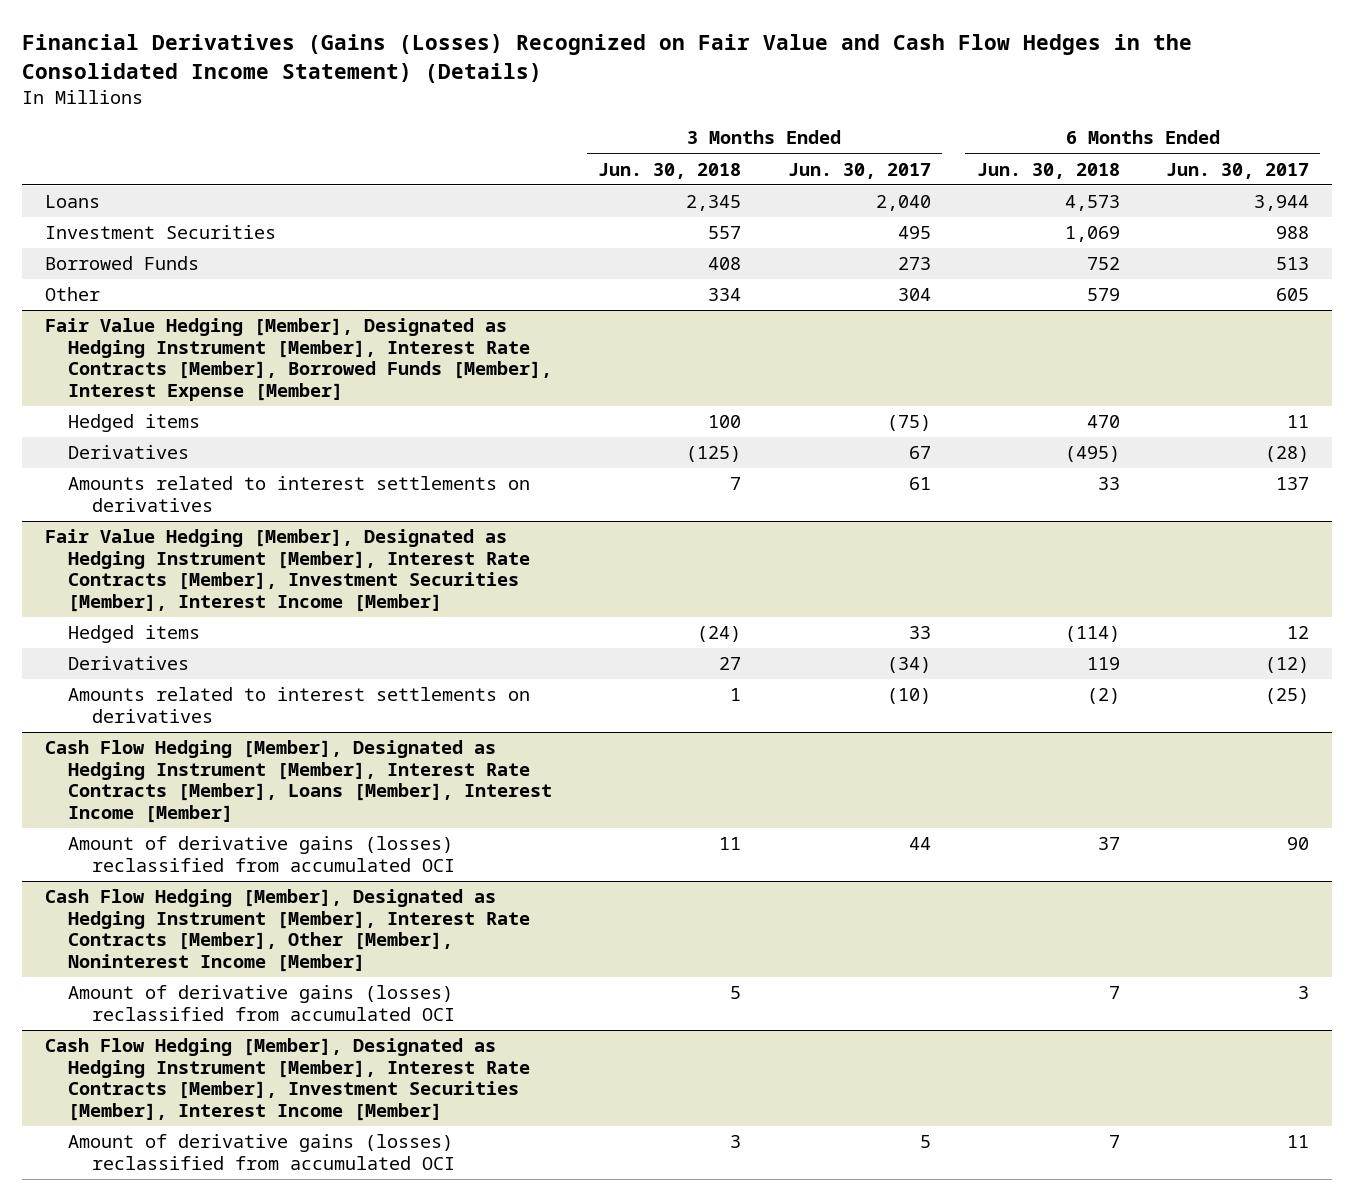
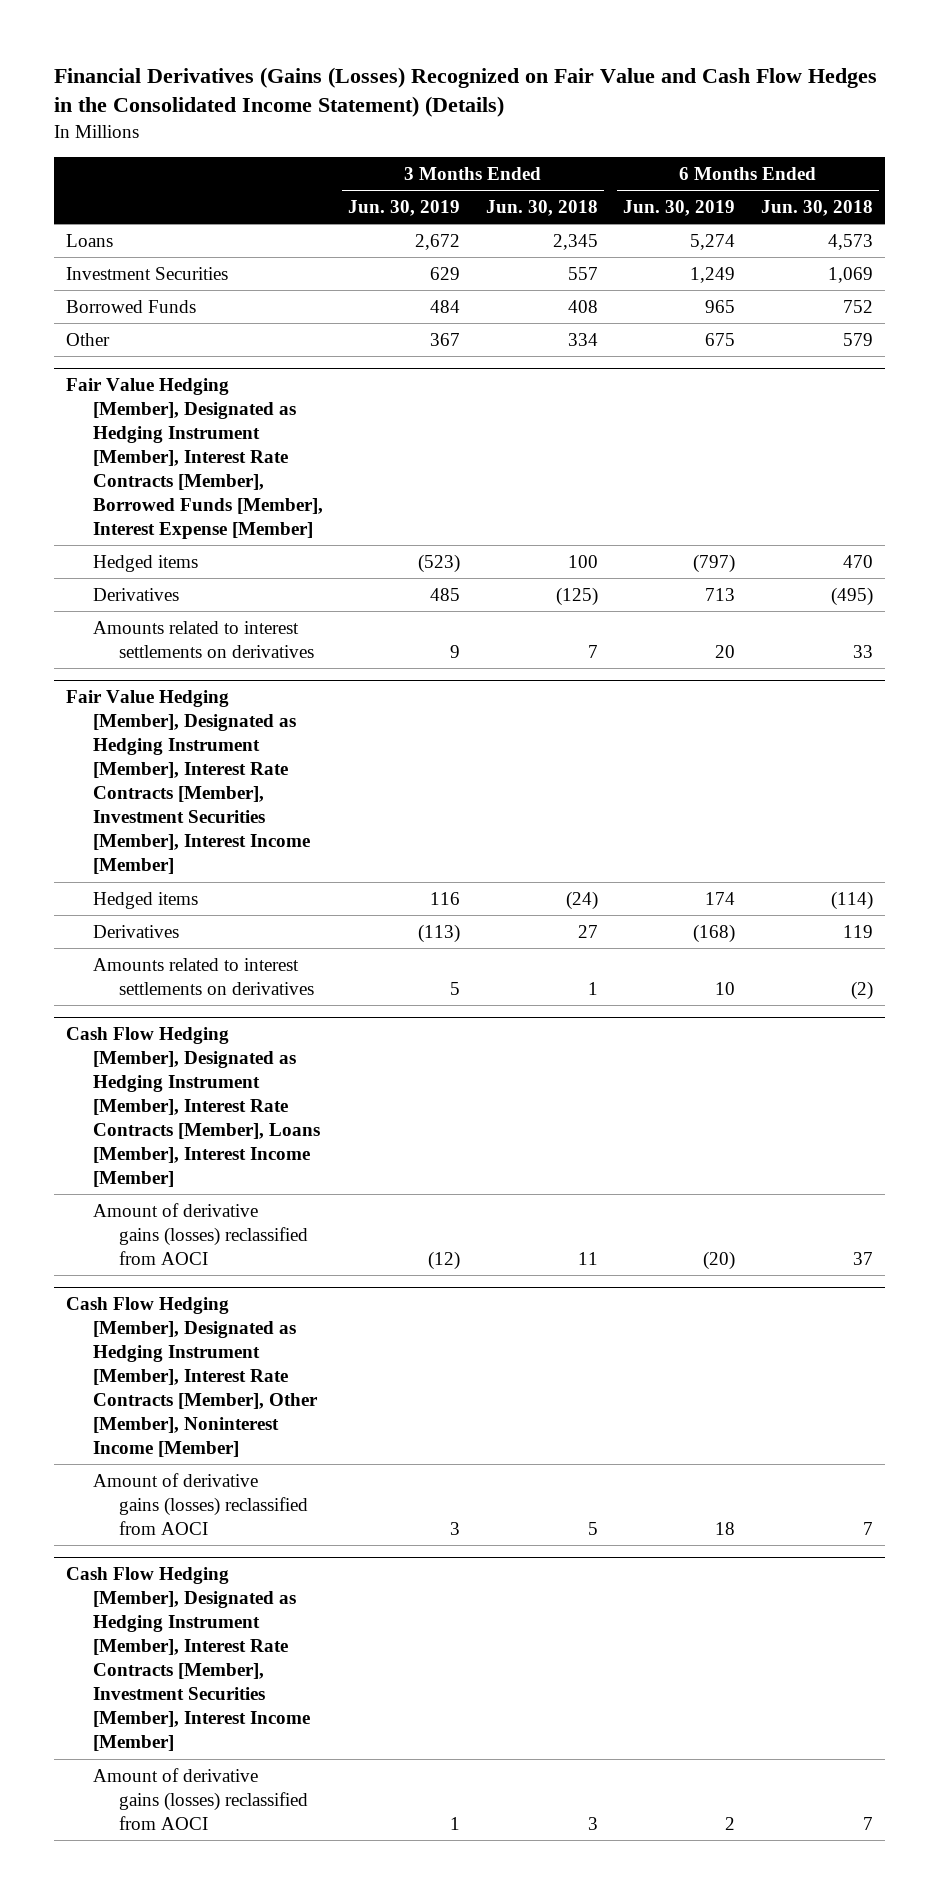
[787,162,931,179] Jun. 30, 2017 -> none
[1165,162,1309,179] Jun. 30, 2017 -> none
none -> [348,199,461,216] Jun. 30, 2019
none -> [623,199,736,216] Jun. 30, 2019
[68,836,455,872] Amount of derivative gains (losses) reclassified from accumulated OCI -> [92,1202,309,1265] Amount of derivative gains (losses) reclassified from AOCI
[68,985,455,1021] Amount of derivative gains (losses) reclassified from accumulated OCI -> [92,1472,309,1535] Amount of derivative gains (losses) reclassified from AOCI
[68,1134,455,1170] Amount of derivative gains (losses) reclassified from accumulated OCI -> [92,1767,309,1830] Amount of derivative gains (losses) reclassified from AOCI

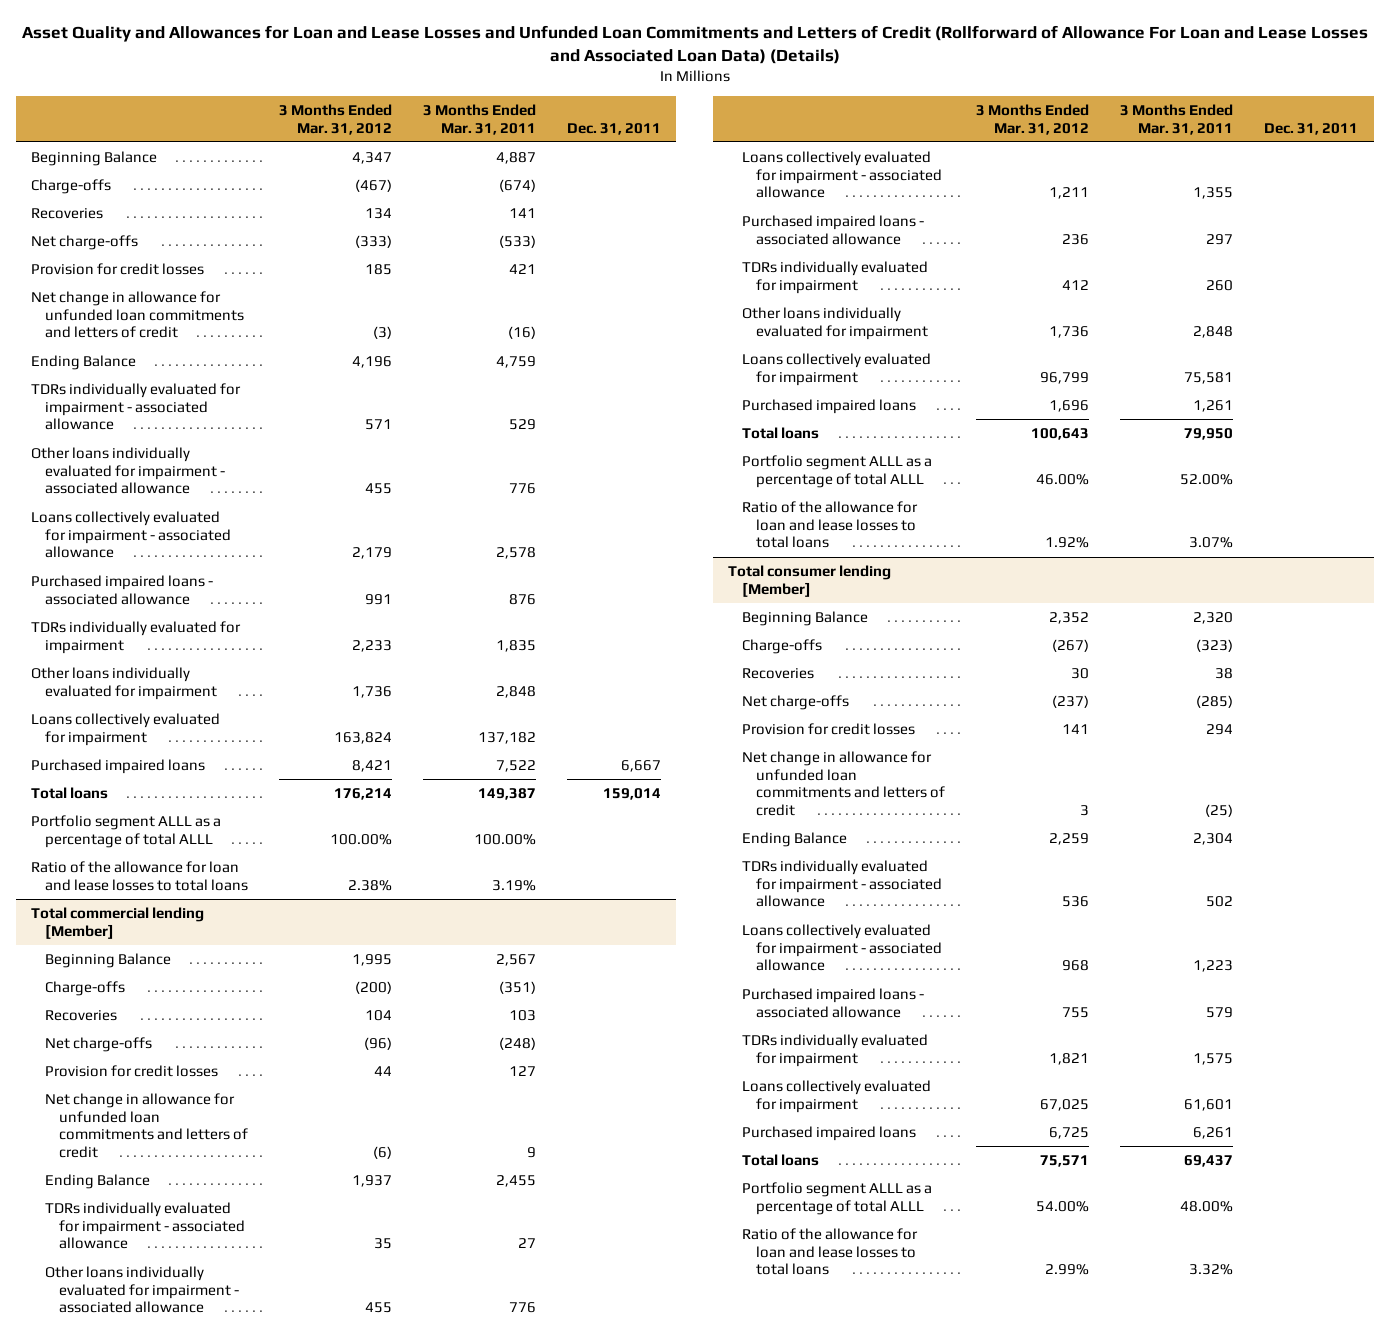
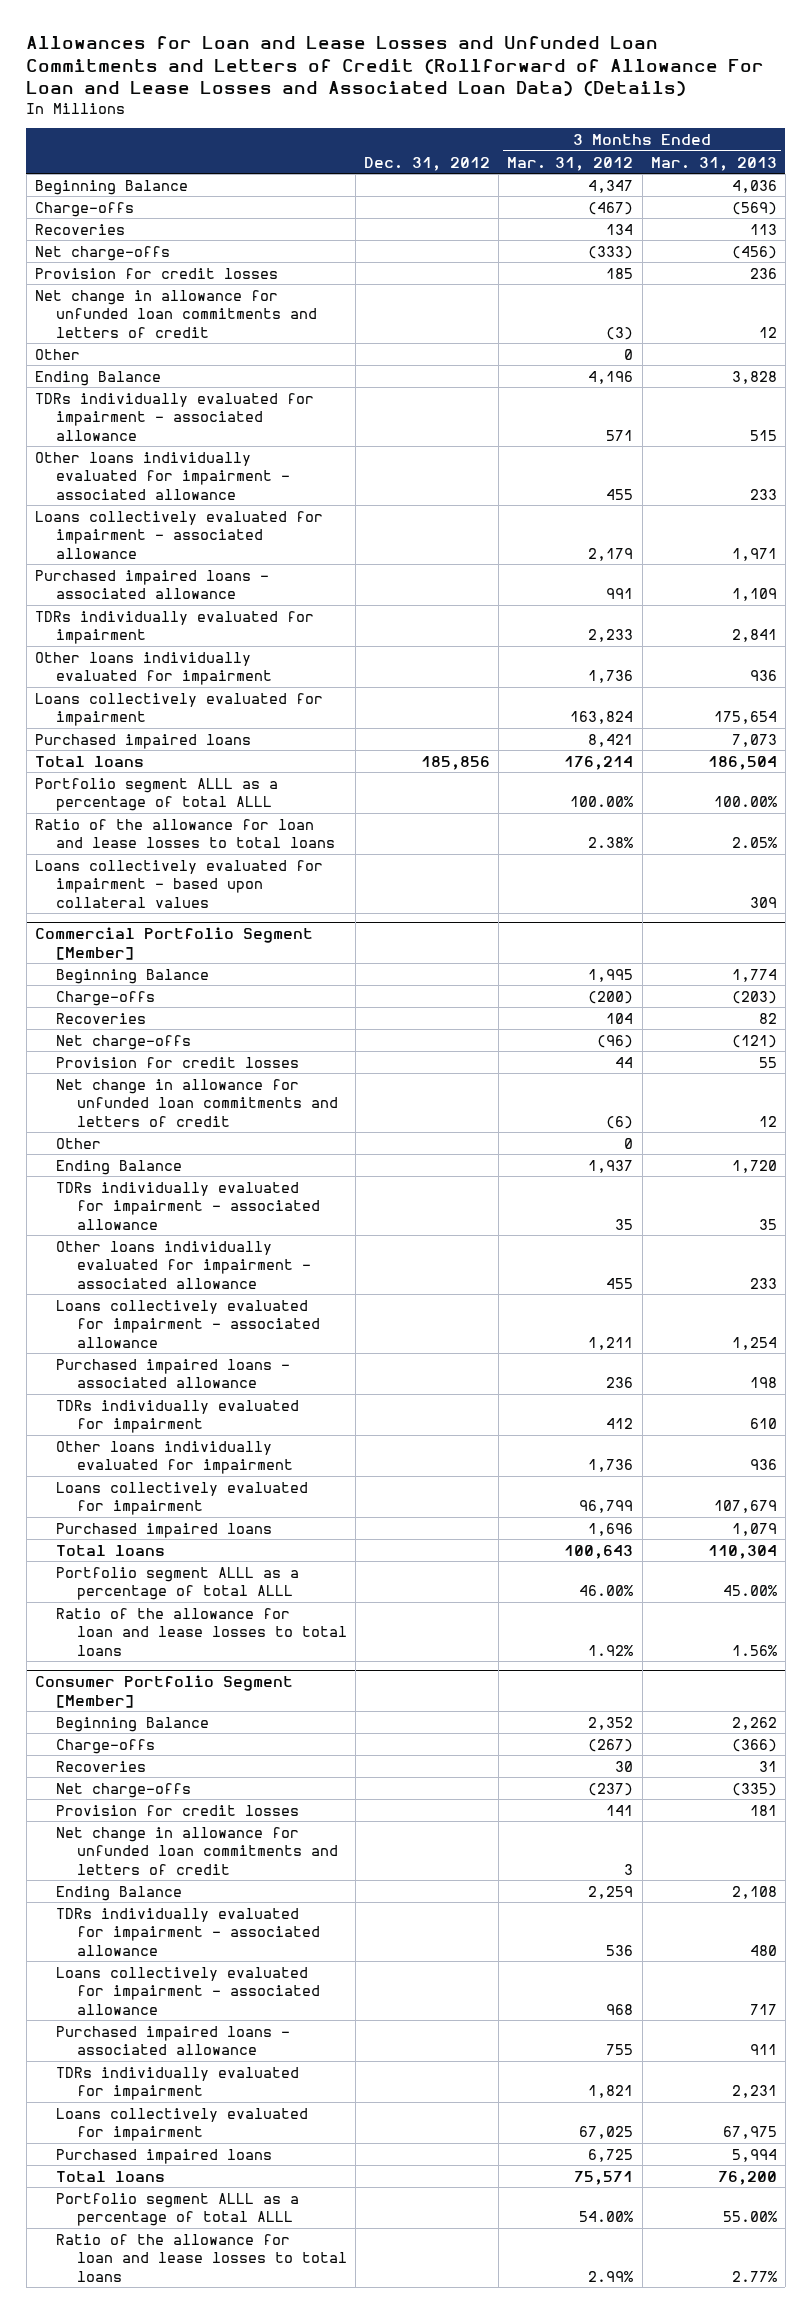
[21,25,1368,65] Asset Quality and Allowances for Loan and Lease Losses and Unfunded Loan Commitments and Letters of Credit (Rollforward of Allowance For Loan and Lease Losses and Associated Loan Data) (Details) -> [26,35,765,97] Allowances for Loan and Lease Losses and Unfunded Loan Commitments and Letters of Credit (Rollforward of Allowance For Loan and Lease Losses and Associated Loan Data) (Details)
[422,103,536,135] 3 Months Ended Mar. 31, 2011 -> none
[566,122,661,135] Dec. 31, 2011 -> none
none -> [364,156,491,171] Dec. 31, 2012
none -> [650,156,777,171] Mar. 31, 2013
none -> [34,348,80,360] Other
[30,906,204,939] Total commercial lending [Member] -> none
none -> [34,859,323,908] Loans collectively evaluated for impairment - based upon collateral values
none -> [34,927,313,960] Commercial Portfolio Segment [Member]
none -> [56,1137,102,1149] Other
[728,564,892,597] Total consumer lending [Member] -> none
none -> [34,1675,293,1708] Consumer Portfolio Segment [Member]

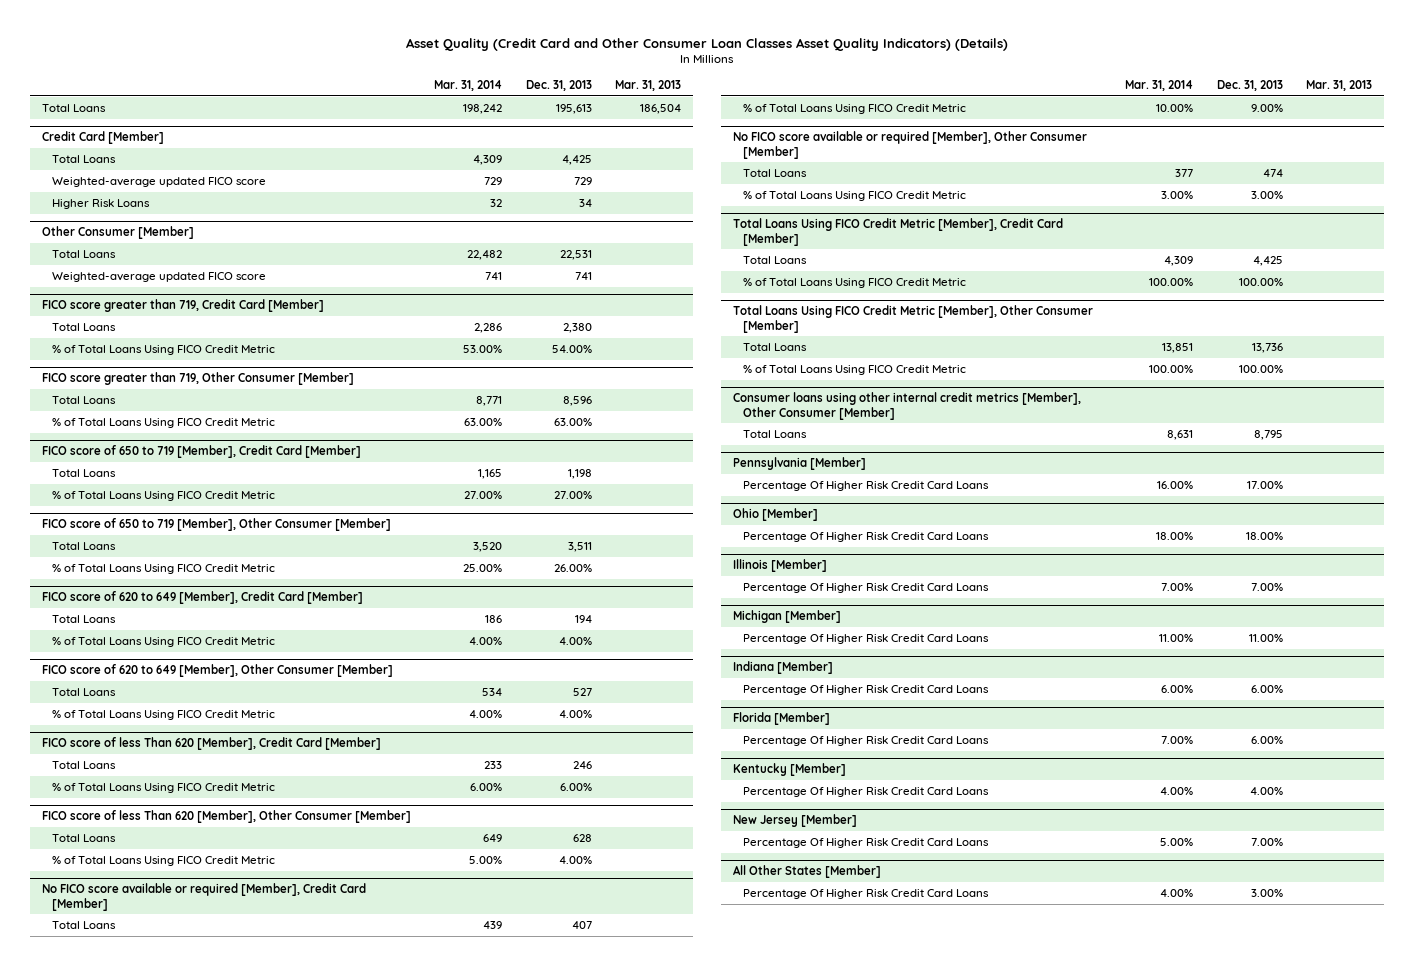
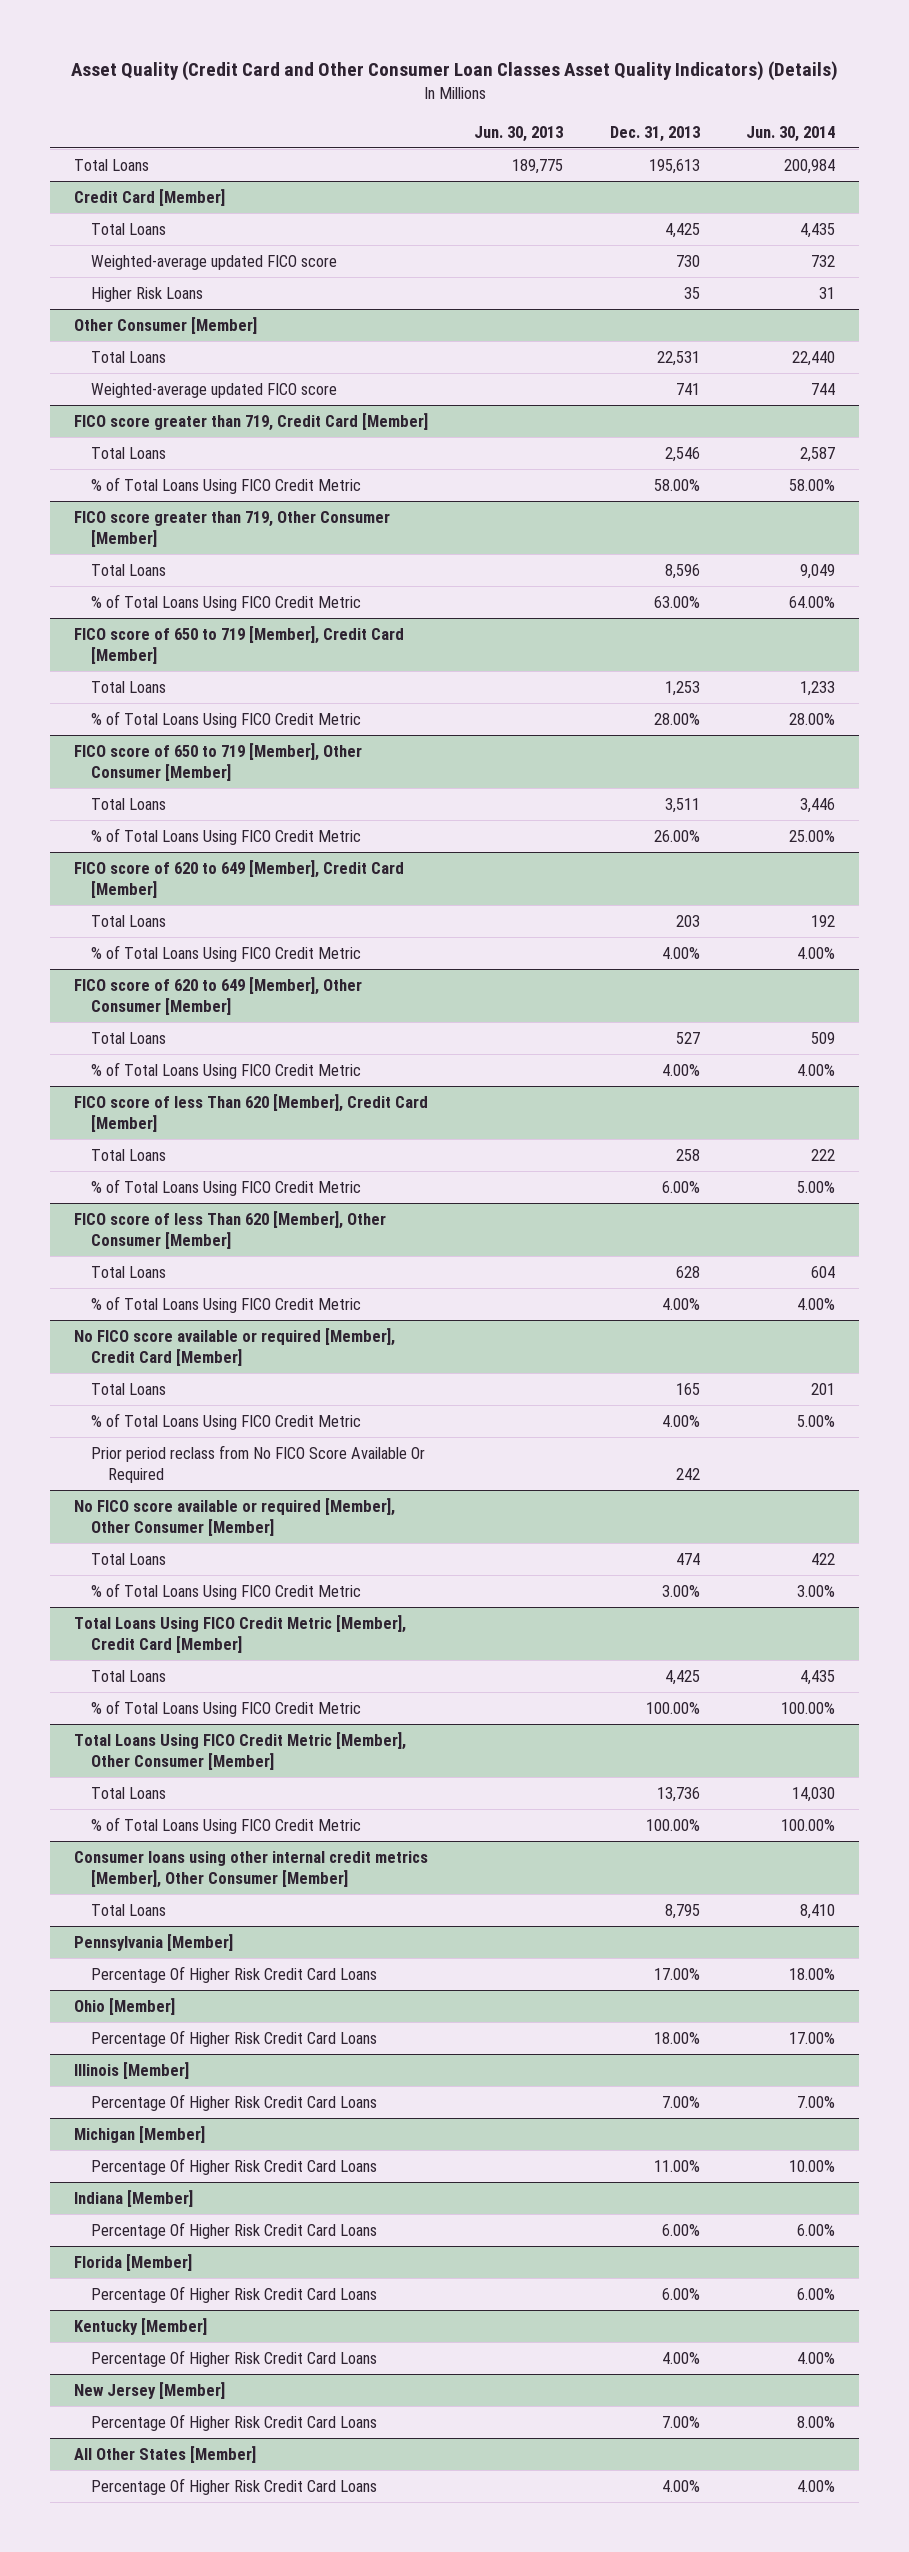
[434,79,503,91] Mar. 31, 2014 -> none
[615,79,682,91] Mar. 31, 2013 -> none
none -> [474,125,564,142] Jun. 30, 2013
none -> [746,125,836,142] Jun. 30, 2014
[573,176,592,185] 729 -> [675,254,700,267] 730
[578,198,592,207] 34 -> [683,286,700,299] 35
[562,322,592,333] 2,380 -> [664,446,700,462] 2,546
[551,344,592,353] 54.00% -> [653,478,700,491] 58.00%
[567,468,592,479] 1,198 -> [664,680,700,696] 1,253
[553,490,592,499] 27.00% -> [653,712,700,725] 28.00%
[574,614,592,623] 194 -> [675,914,700,927] 203
[572,760,592,769] 246 -> [675,1148,700,1161] 258
[571,920,592,929] 407 -> [675,1382,700,1395] 165
[1250,103,1283,112] 9.00% -> [661,1414,700,1427] 4.00%
none -> [91,1444,426,1483] Prior period reclass from No FICO Score Available Or Required
[1250,888,1283,897] 3.00% -> [661,2479,700,2492] 4.00%

